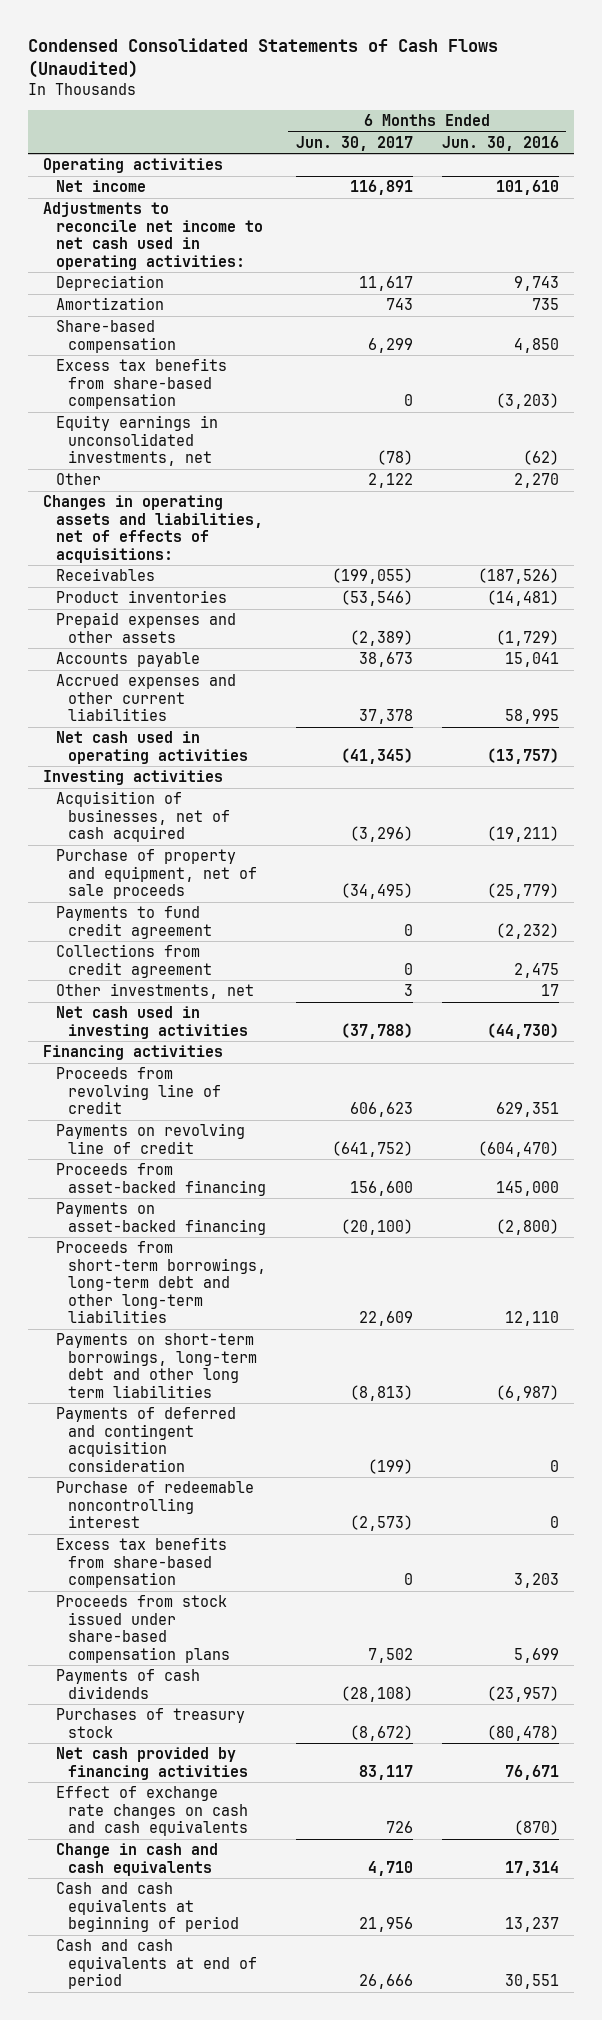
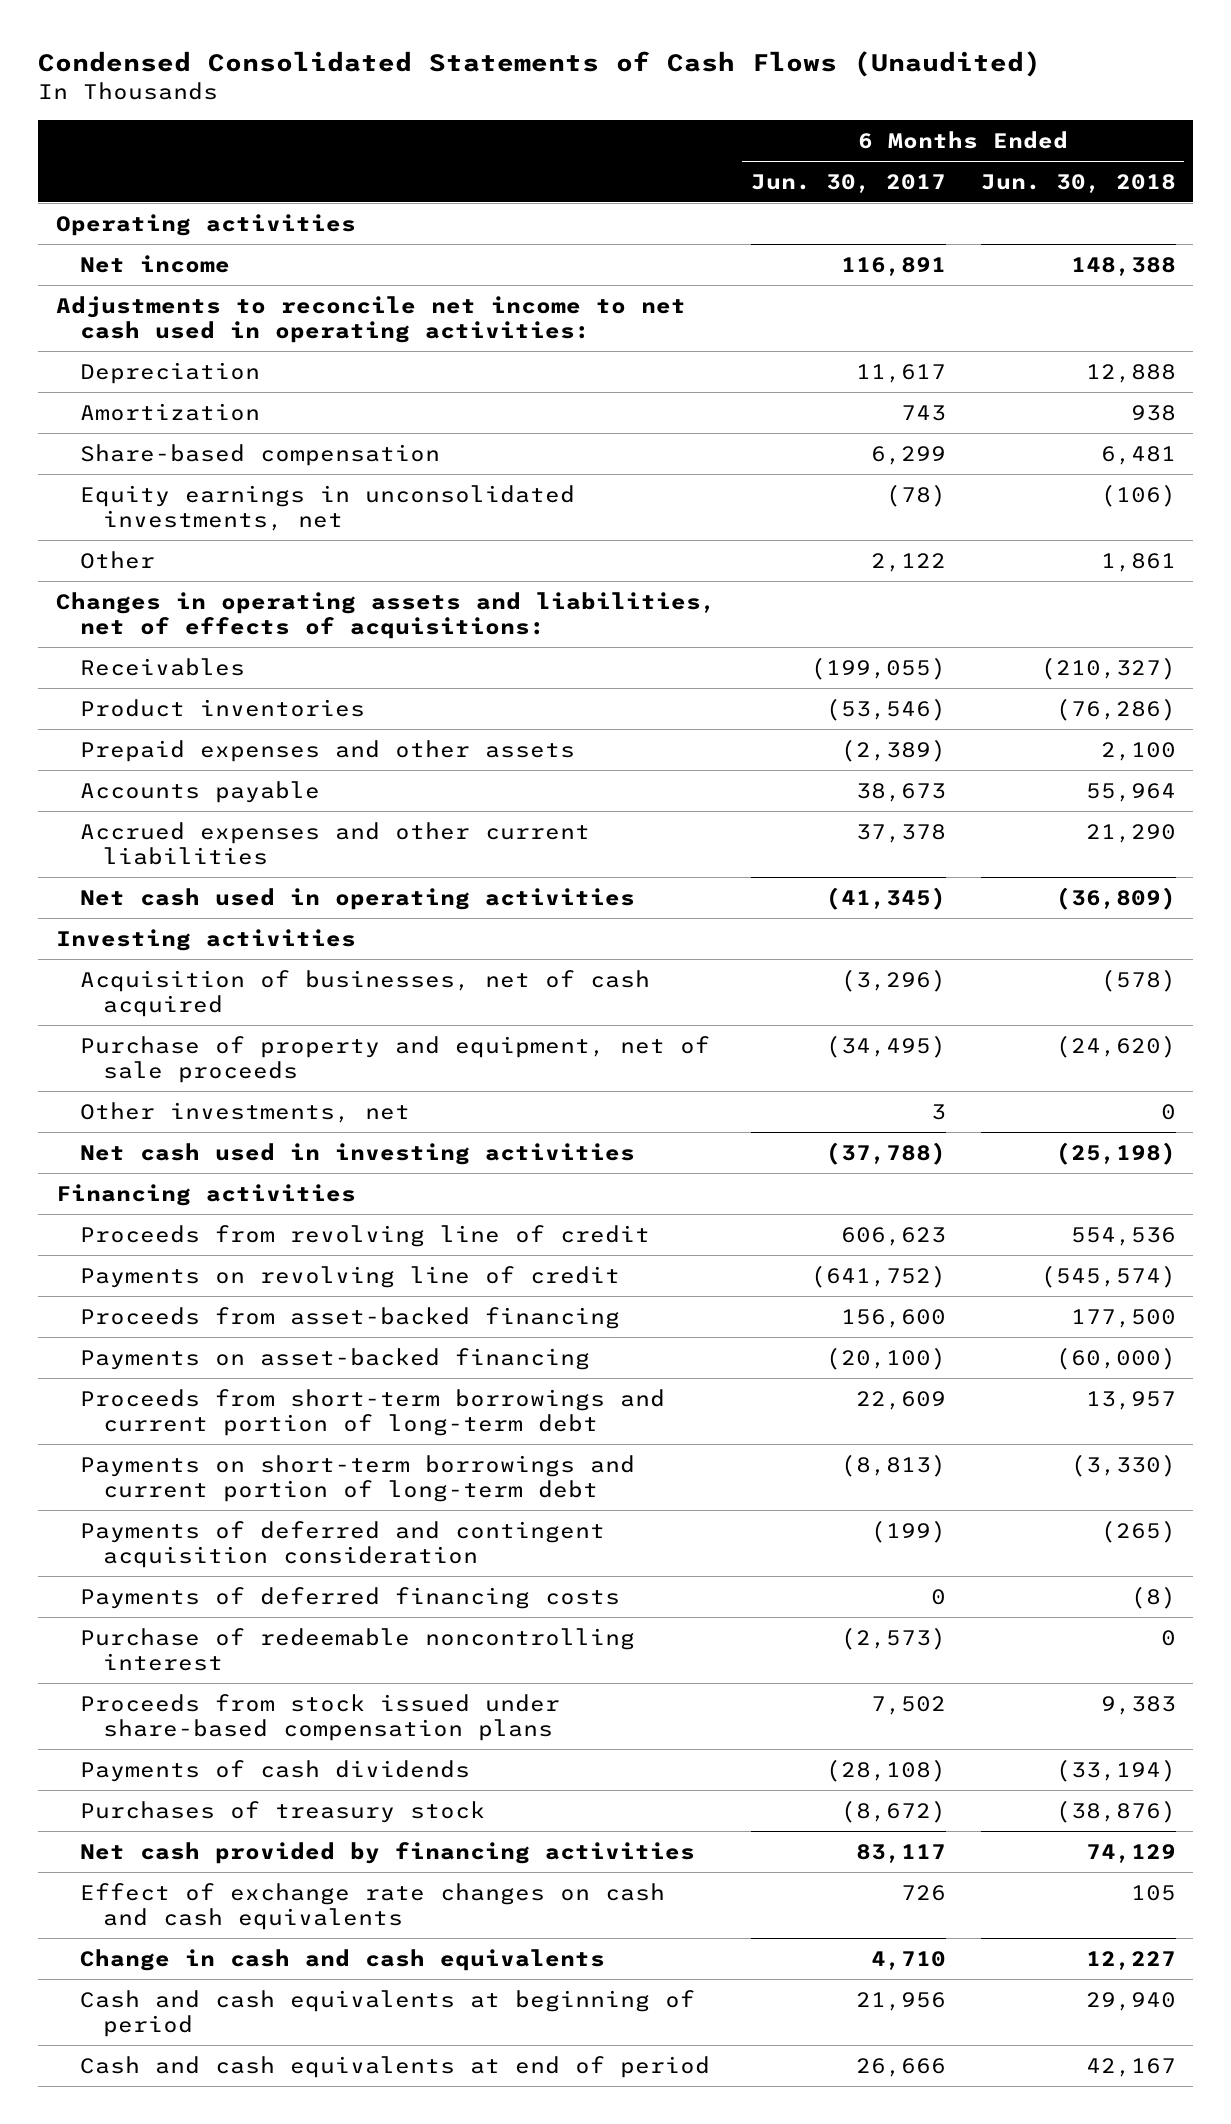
[442,136,560,152] Jun. 30, 2016 -> none
none -> [980,173,1176,193] Jun. 30, 2018
[55,358,227,410] Excess tax benefits from share-based compensation -> none
[55,906,213,939] Payments to fund credit agreement -> none
[55,944,213,978] Collections from credit agreement -> none
[55,1241,267,1324] Proceeds from short-term borrowings, long-term debt and other long-term liabilities -> [79,1388,665,1436] Proceeds from short-term borrowings and current portion of long-term debt
[55,1333,258,1398] Payments on short-term borrowings, long-term debt and other long term liabilities -> [79,1454,635,1502] Payments on short-term borrowings and current portion of long-term debt
none -> [79,1586,620,1609] Payments of deferred financing costs
[55,1537,227,1589] Excess tax benefits from share-based compensation -> none

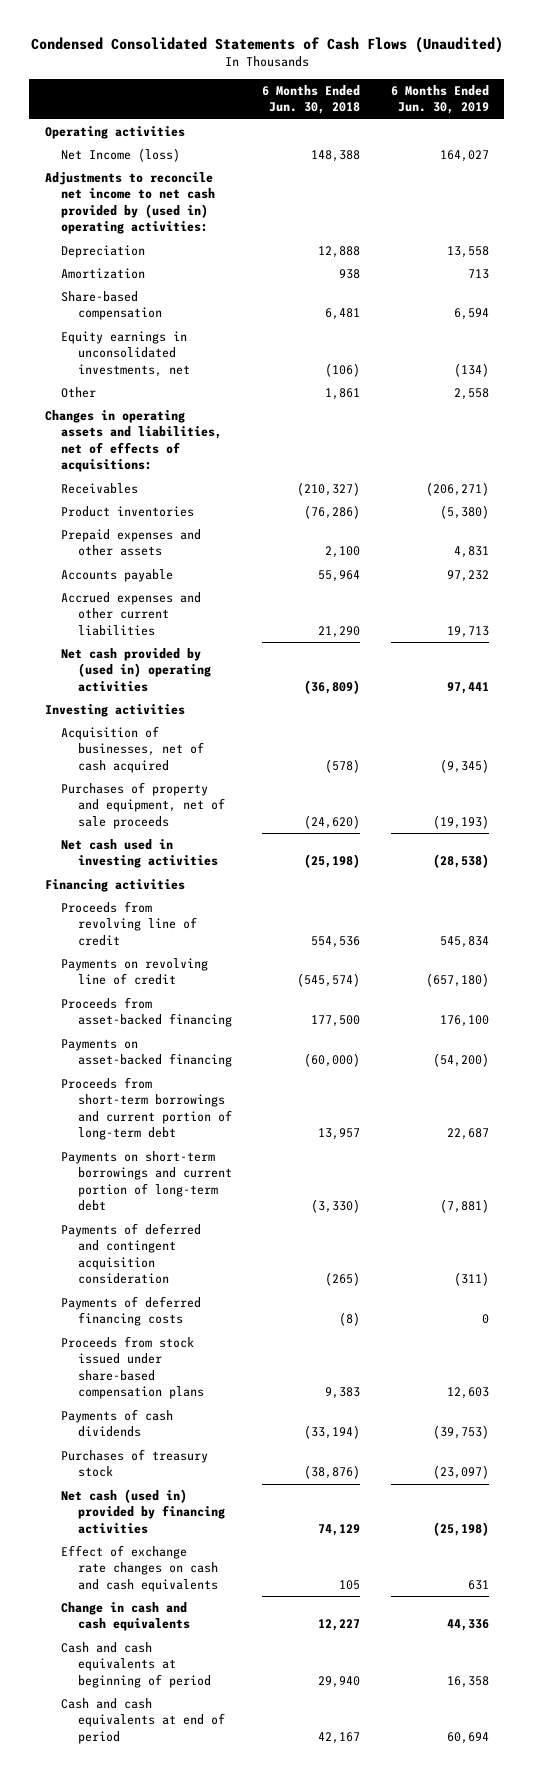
[750,173,946,193] Jun. 30, 2017 -> none
none -> [391,85,490,115] 6 Months Ended Jun. 30, 2019
[79,254,230,273] Net income -> [61,148,181,163] Net Income (loss)
[55,295,686,343] Adjustments to reconcile net income to net cash used in operating activities: -> [44,172,216,235] Adjustments to reconcile net income to net cash provided by (used in) operating activities:
[79,887,635,910] Net cash used in operating activities -> [61,648,211,692] Net cash provided by (used in) operating activities
[79,1101,410,1123] Other investments, net -> none
[79,1035,710,1083] Purchase of property and equipment, net of sale proceeds -> [61,782,225,829] Purchases of property and equipment, net of sale proceeds
[79,1627,635,1671] Purchase of redeemable noncontrolling interest -> none
[79,1841,695,1864] Net cash provided by financing activities -> [61,1489,225,1534] Net cash (used in) provided by financing activities

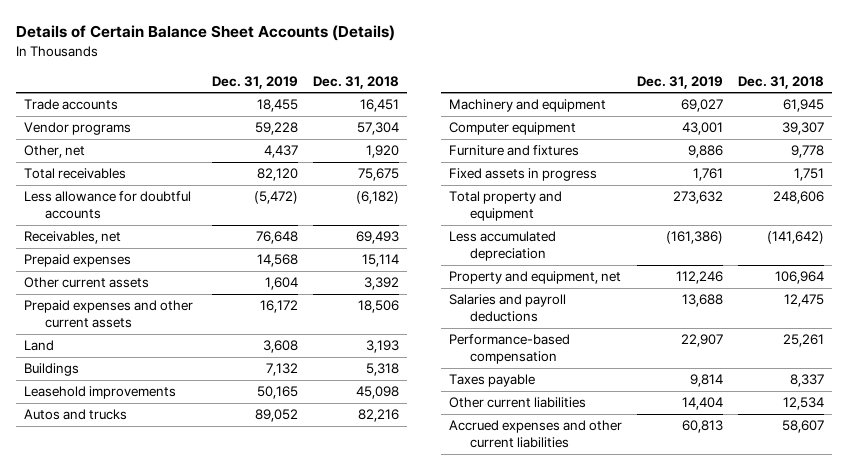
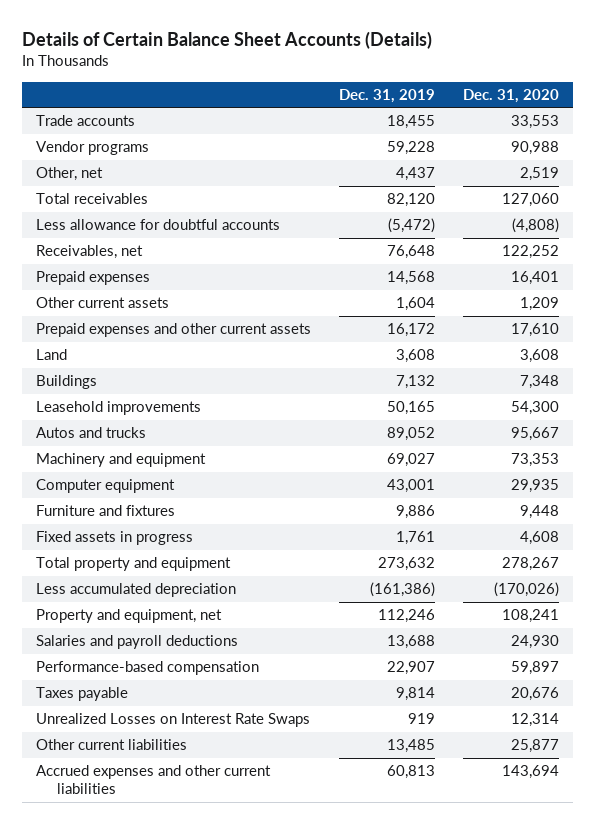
[313,75,400,89] Dec. 31, 2018 -> none
none -> [462,88,559,103] Dec. 31, 2020
none -> [36,713,311,728] Unrealized Losses on Interest Rate Swaps
[682,397,724,411] 14,404 -> [387,739,436,754] 13,485

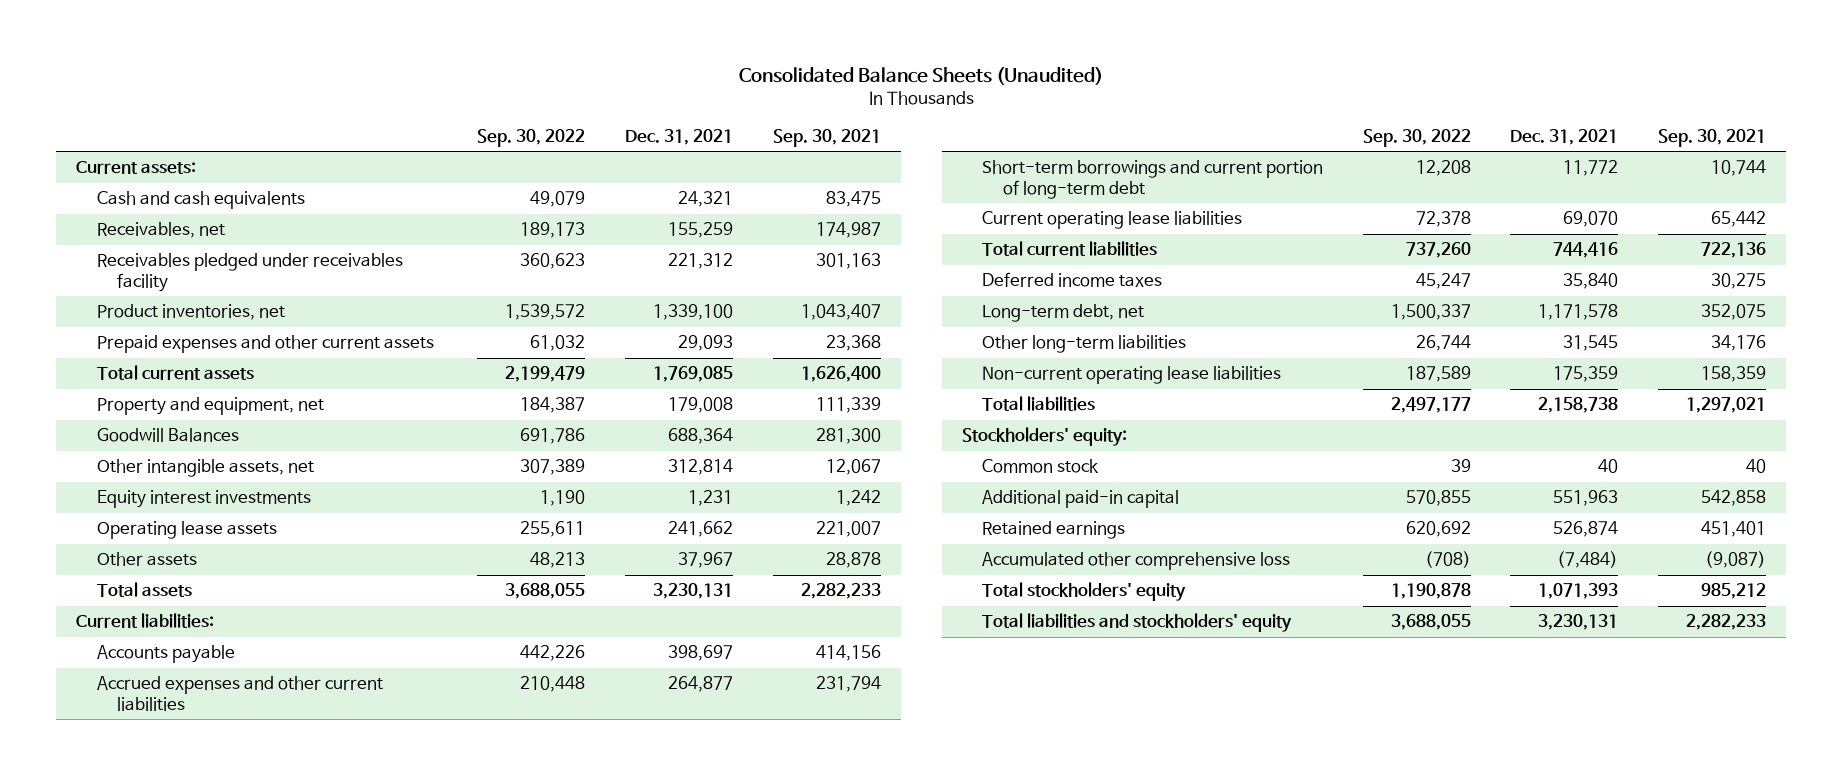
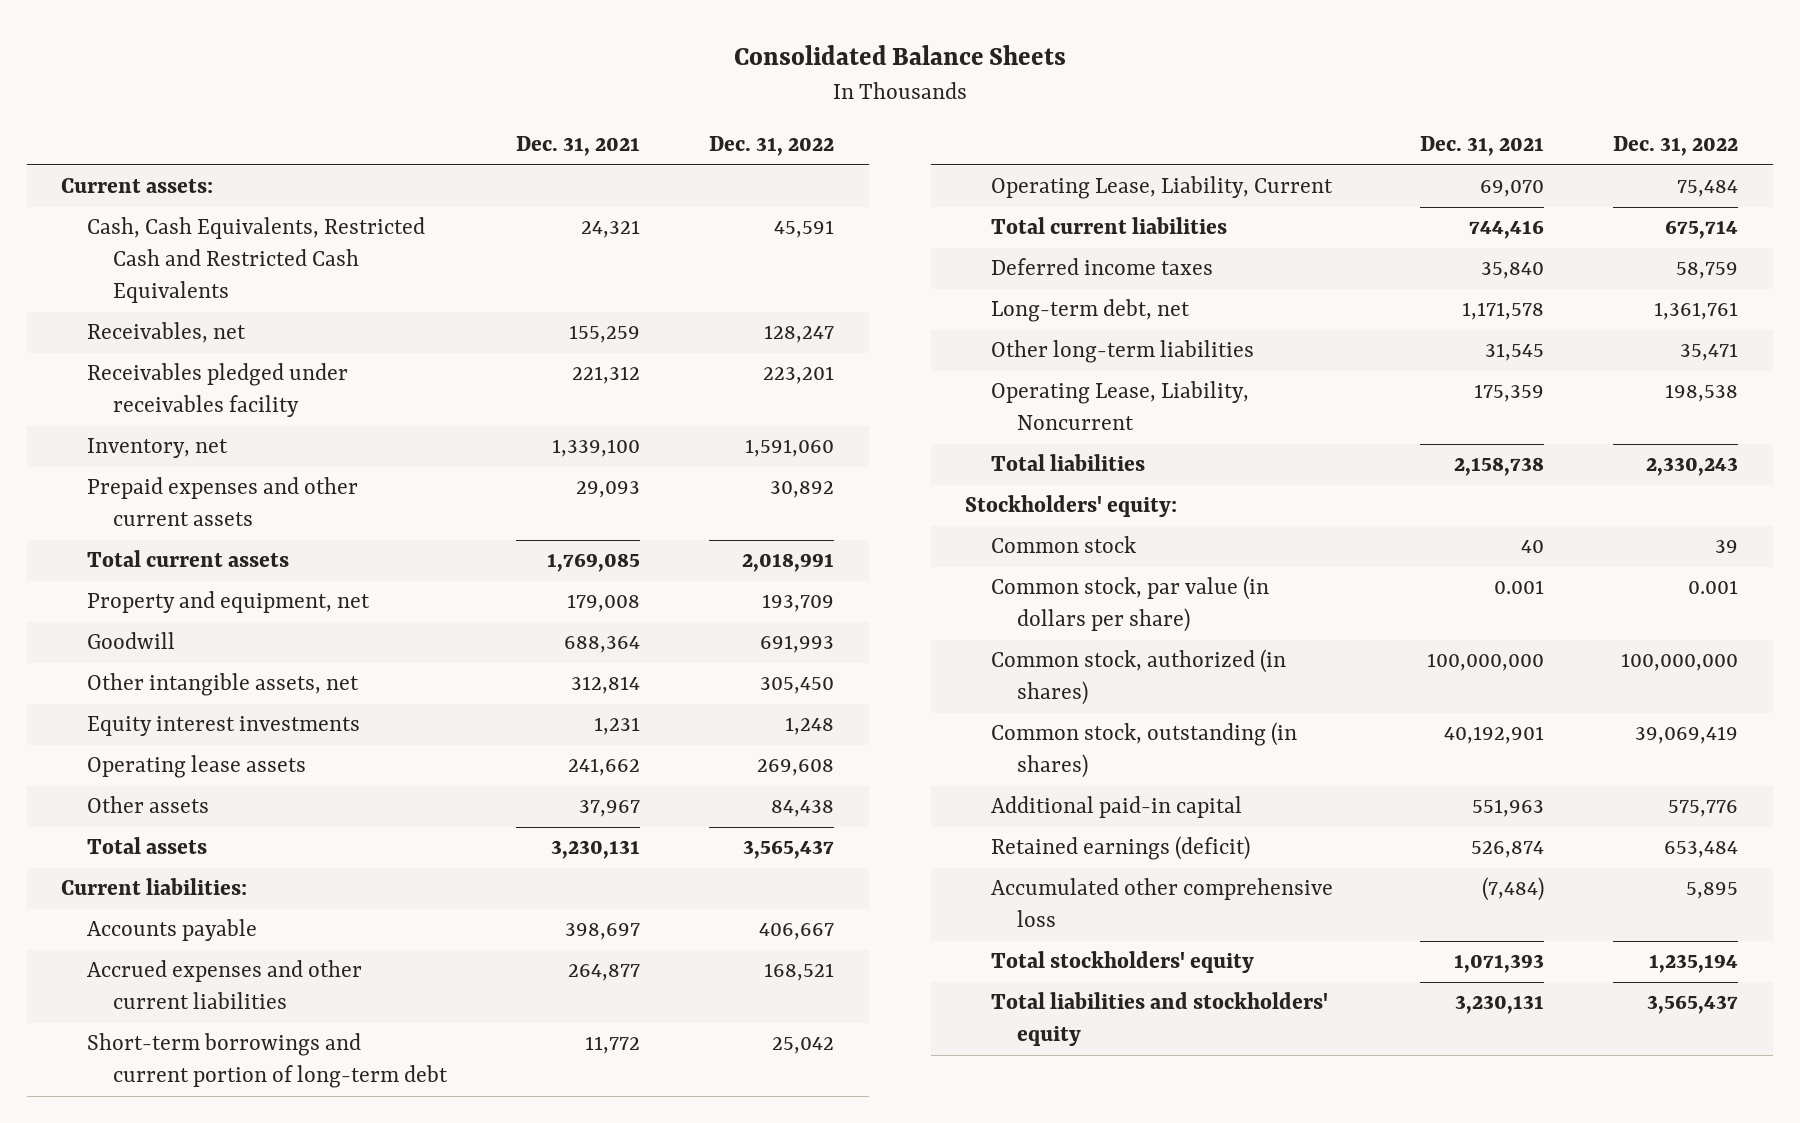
[739,66,1104,85] Consolidated Balance Sheets (Unaudited) -> [733,45,1066,66] Consolidated Balance Sheets
[477,128,586,147] Sep. 30, 2022 -> none
[772,128,881,147] Sep. 30, 2021 -> none
none -> [709,136,835,157] Dec. 31, 2022
[96,191,305,210] Cash and cash equivalents -> [87,217,426,304] Cash, Cash Equivalents, Restricted Cash and Restricted Cash Equivalents
[96,304,285,321] Product inventories, net -> [87,438,229,459] Inventory, net
[96,428,239,443] Goodwill Balances -> [87,632,176,650] Goodwill
[982,211,1243,230] Current operating lease liabilities -> [991,176,1334,200] Operating Lease, Liability, Current
[982,366,1282,385] Non-current operating lease liabilities -> [991,381,1250,431] Operating Lease, Liability, Noncurrent
none -> [991,576,1270,633] Common stock, par value (in dollars per share)
none -> [991,649,1287,706] Common stock, authorized (in shares)
none -> [991,722,1298,779] Common stock, outstanding (in shares)
[982,521,1126,540] Retained earnings -> [991,836,1251,861] Retained earnings (deficit)

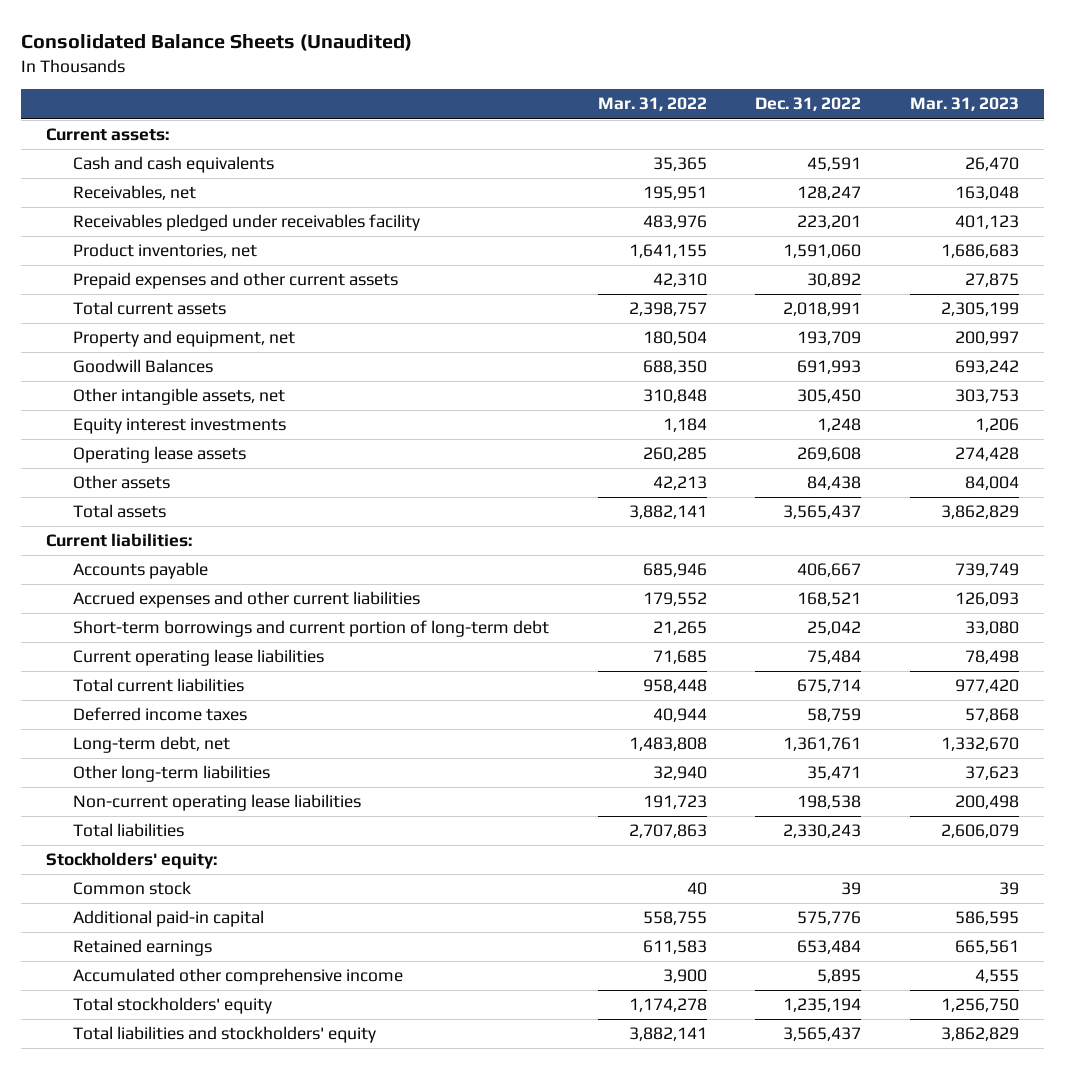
[733,45,1066,66] Consolidated Balance Sheets -> [21,34,413,52] Consolidated Balance Sheets (Unaudited)
[516,136,641,157] Dec. 31, 2021 -> none
none -> [597,97,707,112] Mar. 31, 2022
none -> [910,97,1020,112] Mar. 31, 2023
[87,217,426,304] Cash, Cash Equivalents, Restricted Cash and Restricted Cash Equivalents -> [73,156,275,174] Cash and cash equivalents
[87,438,229,459] Inventory, net -> [73,243,258,259] Product inventories, net
[87,632,176,650] Goodwill -> [73,359,214,374] Goodwill Balances
[991,176,1334,200] Operating Lease, Liability, Current -> [73,649,325,667] Current operating lease liabilities
[991,381,1250,431] Operating Lease, Liability, Noncurrent -> [73,794,362,812] Non-current operating lease liabilities
[991,576,1270,633] Common stock, par value (in dollars per share) -> none
[991,649,1287,706] Common stock, authorized (in shares) -> none
[991,722,1298,779] Common stock, outstanding (in shares) -> none
[991,836,1251,861] Retained earnings (deficit) -> [73,939,213,957] Retained earnings
[991,878,1334,928] Accumulated other comprehensive loss -> [73,968,404,986] Accumulated other comprehensive income

